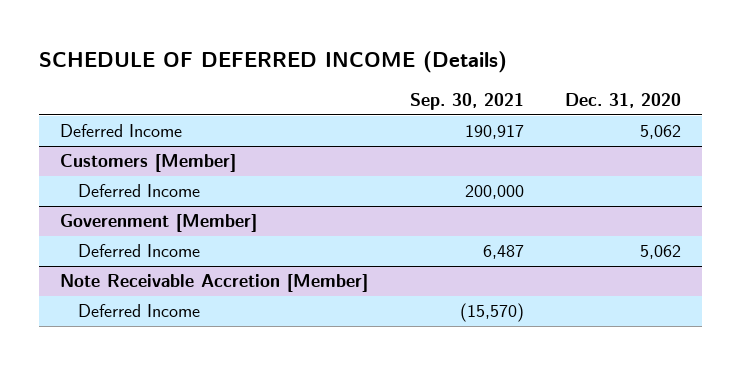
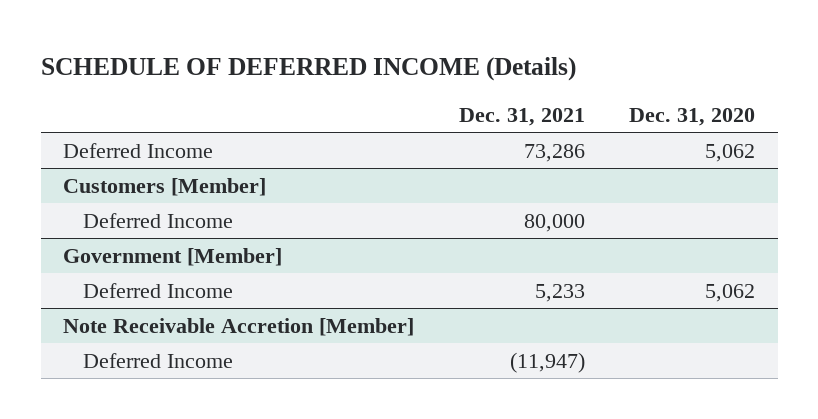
[409,92,524,110] Sep. 30, 2021 -> none
none -> [458,107,585,126] Dec. 31, 2021
[60,214,258,233] Goverenment [Member] -> [62,247,282,266] Government [Member]

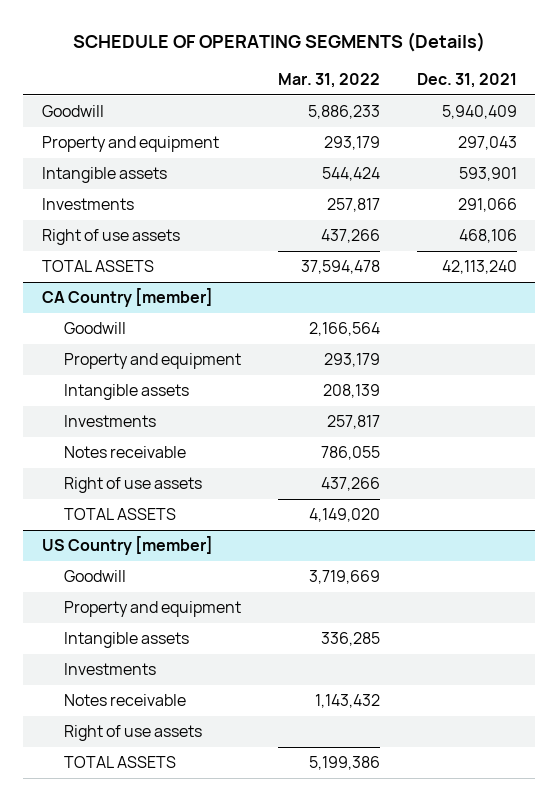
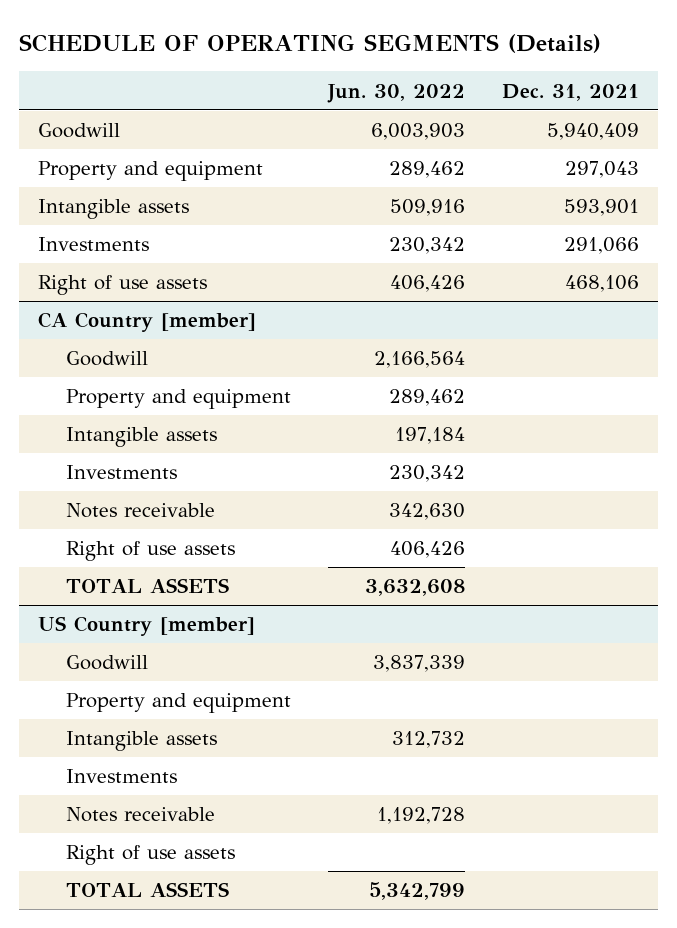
[277,72,380,88] Mar. 31, 2022 -> none
none -> [327,83,466,103] Jun. 30, 2022
[41,260,154,273] TOTAL ASSETS -> none

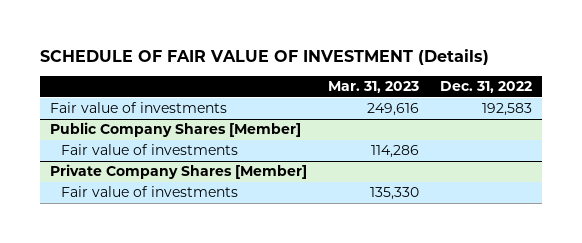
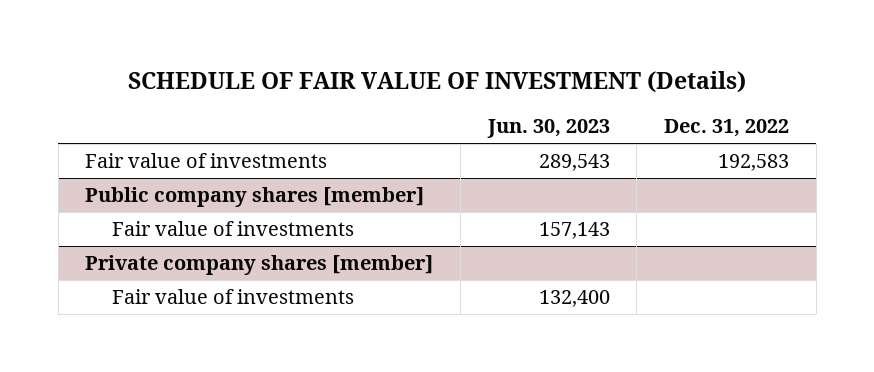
[328,81,420,94] Mar. 31, 2023 -> none
none -> [486,119,610,139] Jun. 30, 2023
[50,122,302,138] Public Company Shares [Member] -> [85,187,425,208] Public company shares [member]
[50,164,308,180] Private Company Shares [Member] -> [85,255,434,276] Private company shares [member]

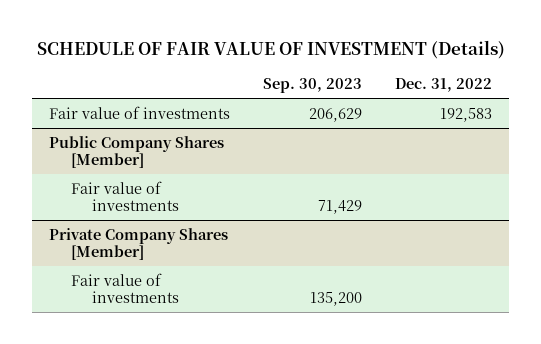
[486,119,610,139] Jun. 30, 2023 -> none
none -> [263,78,363,94] Sep. 30, 2023
[85,187,425,208] Public company shares [member] -> [48,135,224,169] Public Company Shares [Member]
[85,255,434,276] Private company shares [member] -> [48,227,228,261] Private Company Shares [Member]

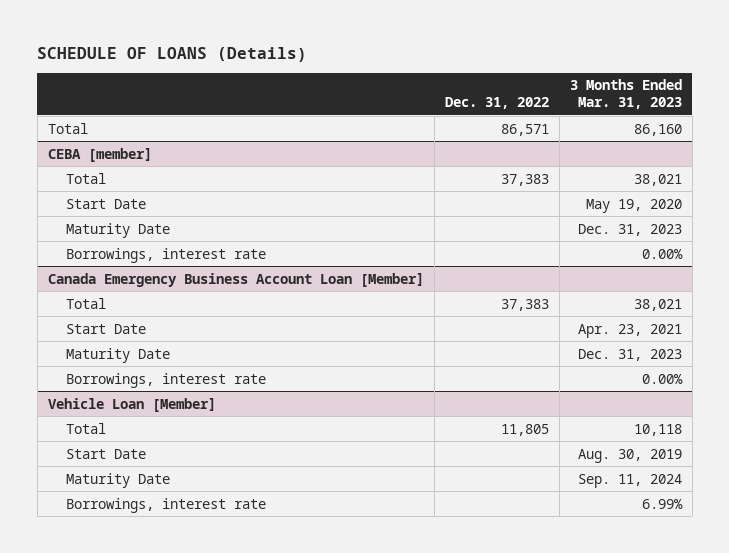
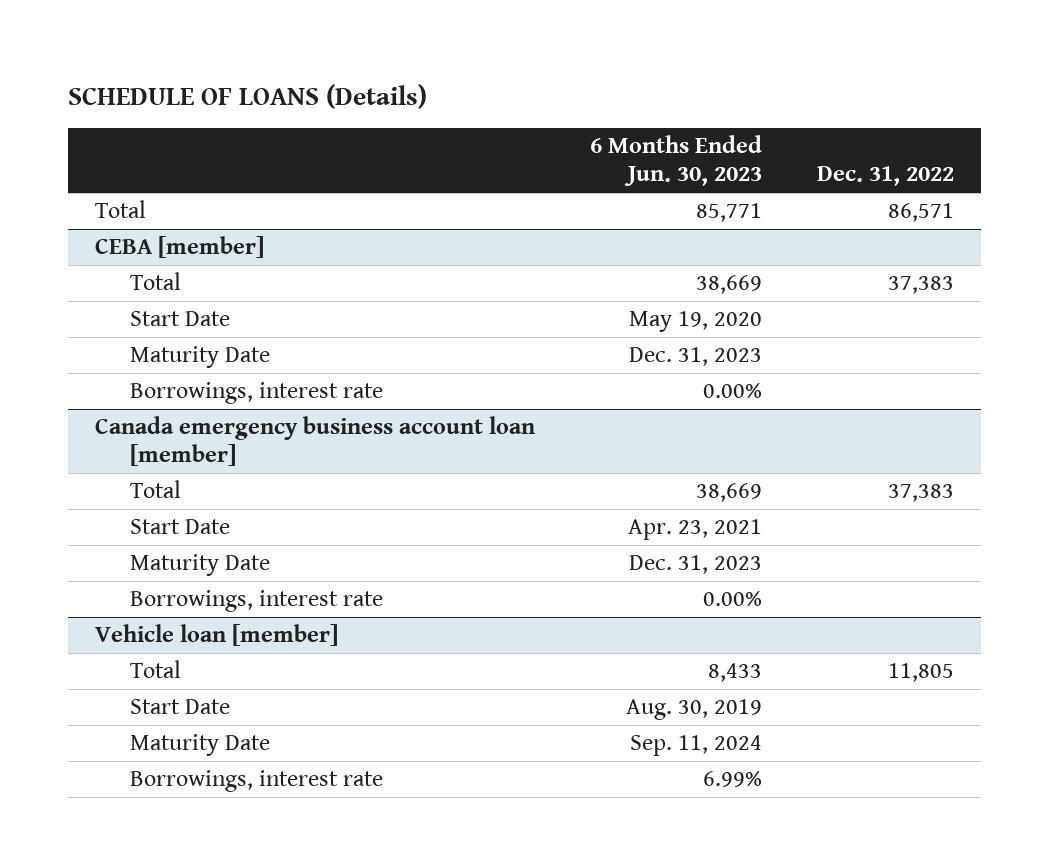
[569,79,682,109] 3 Months Ended Mar. 31, 2023 -> none
none -> [589,135,762,187] 6 Months Ended Jun. 30, 2023
[47,272,424,287] Canada Emergency Business Account Loan [Member] -> [95,416,536,467] Canada emergency business account loan [member]
[47,397,216,412] Vehicle Loan [Member] -> [95,624,339,647] Vehicle loan [member]

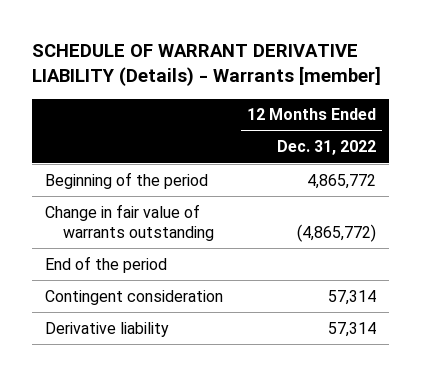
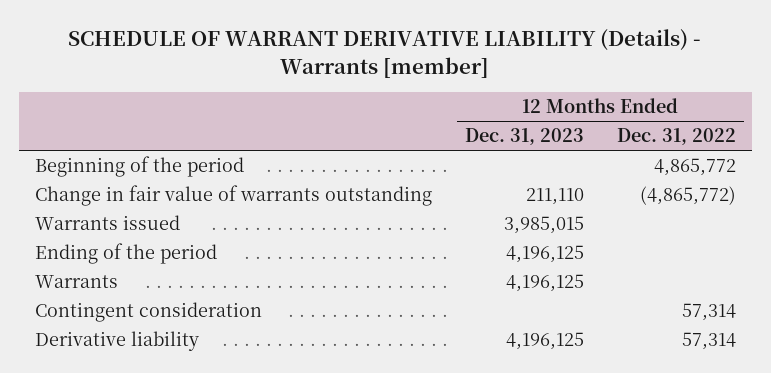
none -> [464,128,584,146] Dec. 31, 2023
none -> [34,215,180,231] Warrants issued
[44,255,167,273] End of the period -> [34,243,217,265] Ending of the period
none -> [34,275,118,289] Warrants

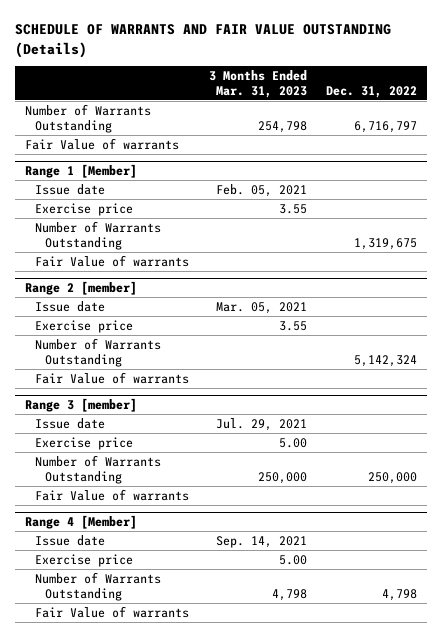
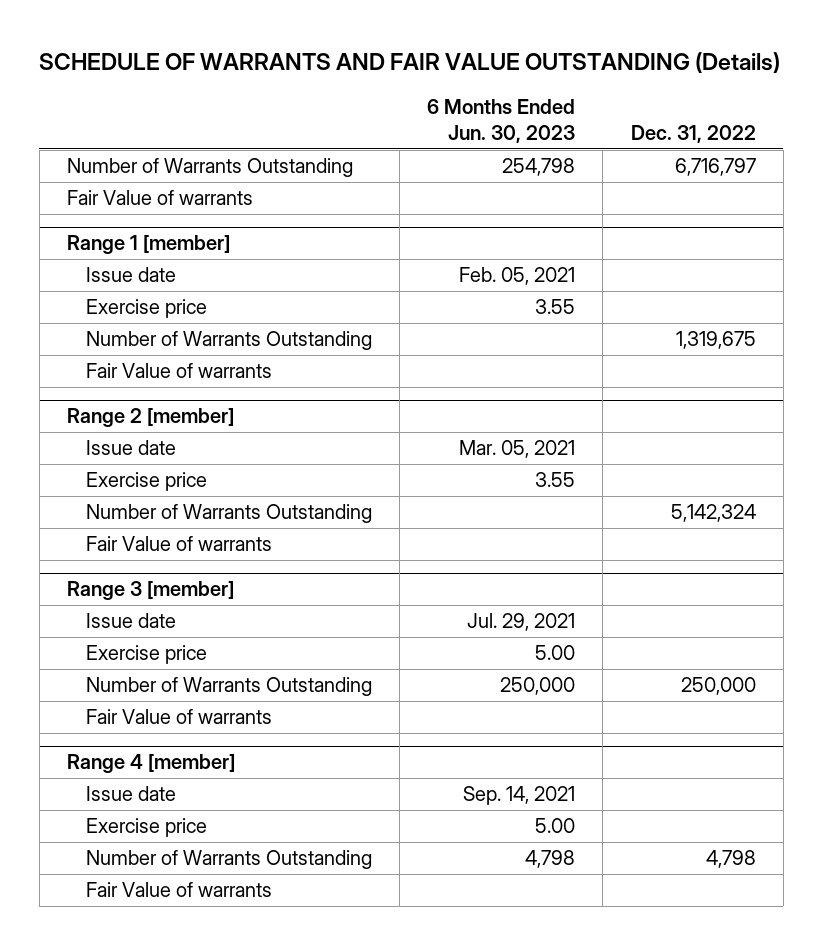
[208,69,307,98] 3 Months Ended Mar. 31, 2023 -> none
none -> [427,98,576,144] 6 Months Ended Jun. 30, 2023
[25,164,138,179] Range 1 [Member] -> [66,235,230,255] Range 1 [member]
[25,515,138,530] Range 4 [Member] -> [66,754,235,774] Range 4 [member]

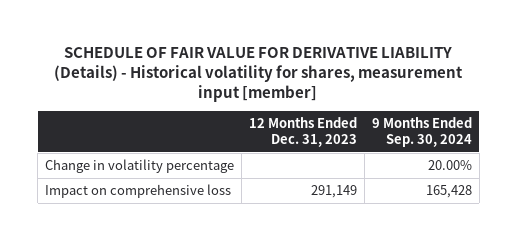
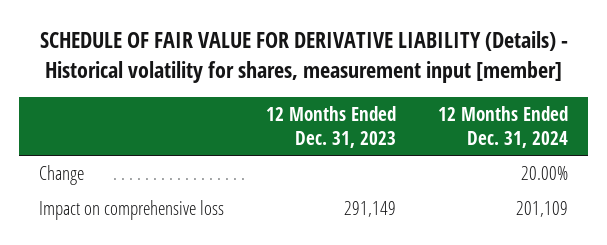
[371,117,472,147] 9 Months Ended Sep. 30, 2024 -> none
none -> [437,106,568,148] 12 Months Ended Dec. 31, 2024
[45,159,235,174] Change in volatility percentage -> [39,165,85,186] Change

